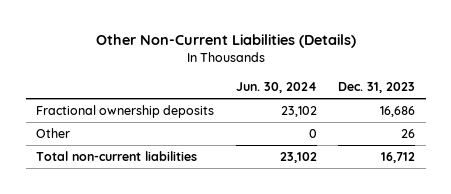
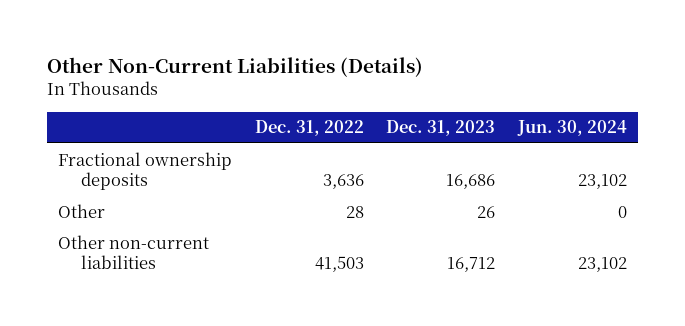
none -> [254,120,364,137] Dec. 31, 2022
[36,151,198,162] Total non-current liabilities -> [58,234,210,270] Other non-current liabilities

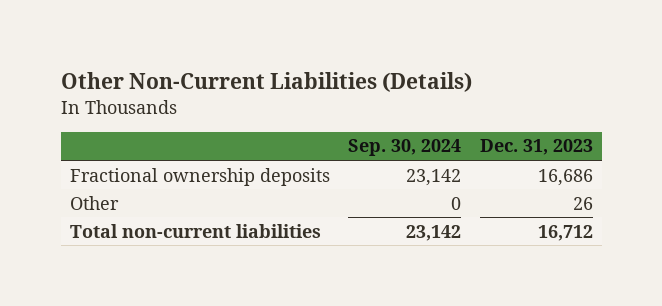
[254,120,364,137] Dec. 31, 2022 -> none
[516,120,627,137] Jun. 30, 2024 -> none
none -> [348,139,462,157] Sep. 30, 2024
[58,234,210,270] Other non-current liabilities -> [69,223,321,238] Total non-current liabilities

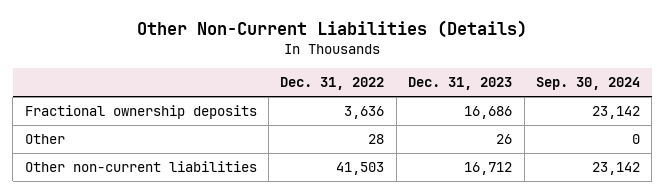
none -> [280,77,385,91] Dec. 31, 2022
[69,223,321,238] Total non-current liabilities -> [24,161,257,173] Other non-current liabilities

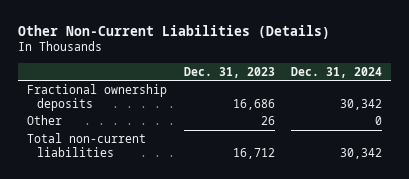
[280,77,385,91] Dec. 31, 2022 -> none
[535,77,640,91] Sep. 30, 2024 -> none
none -> [291,66,383,78] Dec. 31, 2024
[24,161,257,173] Other non-current liabilities -> [26,132,146,157] Total non-current liabilities

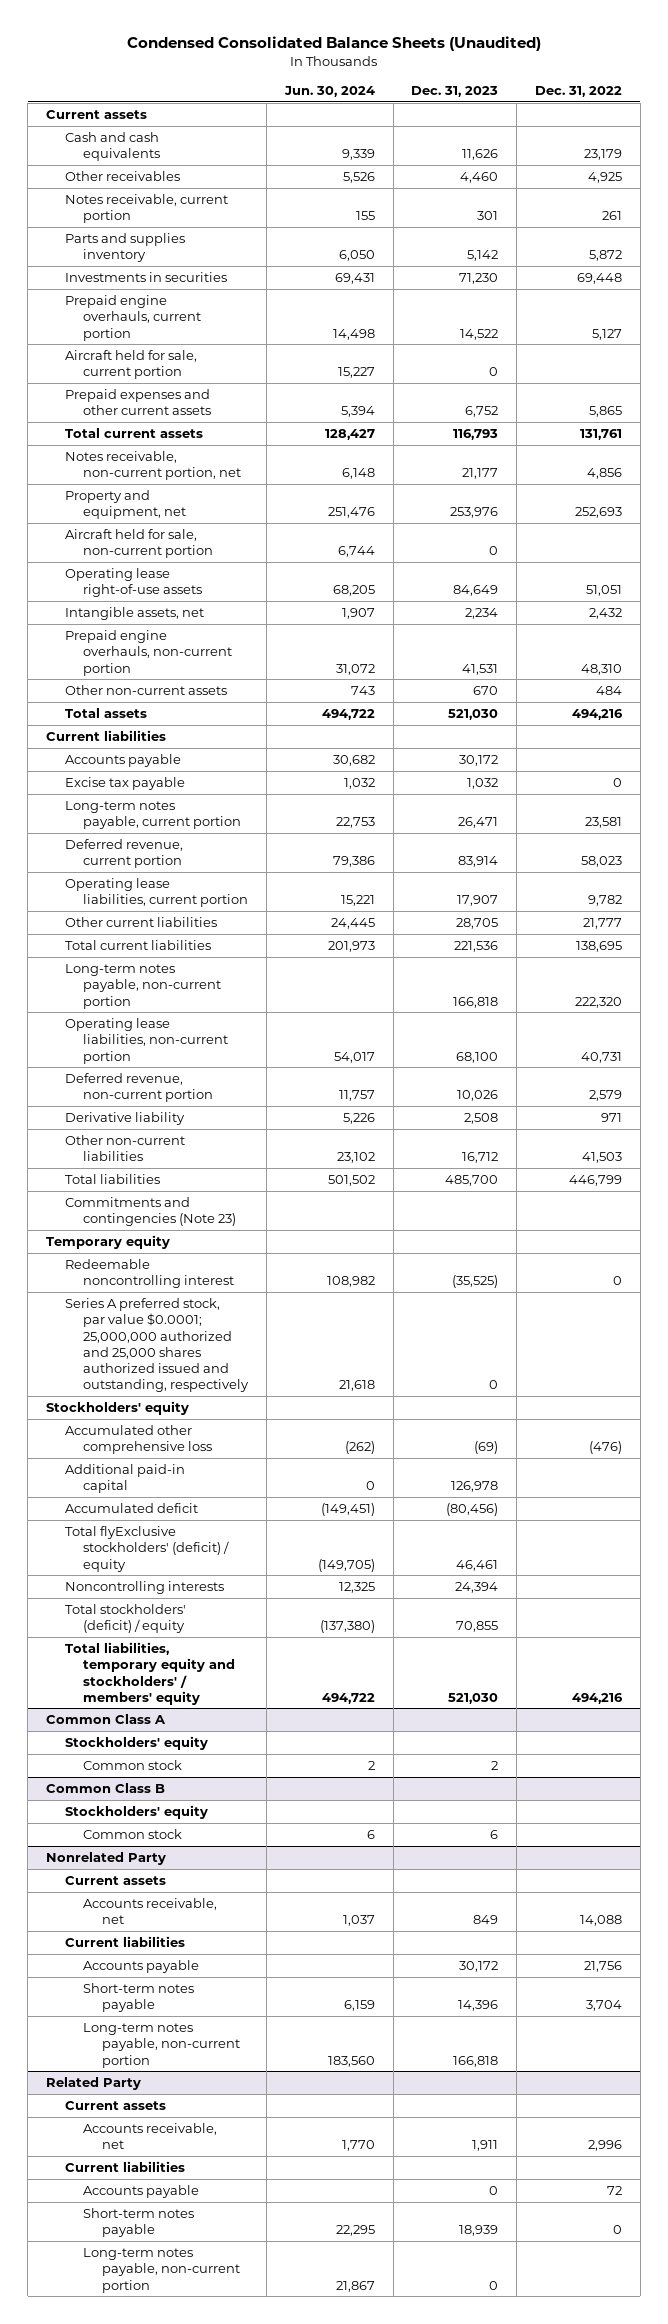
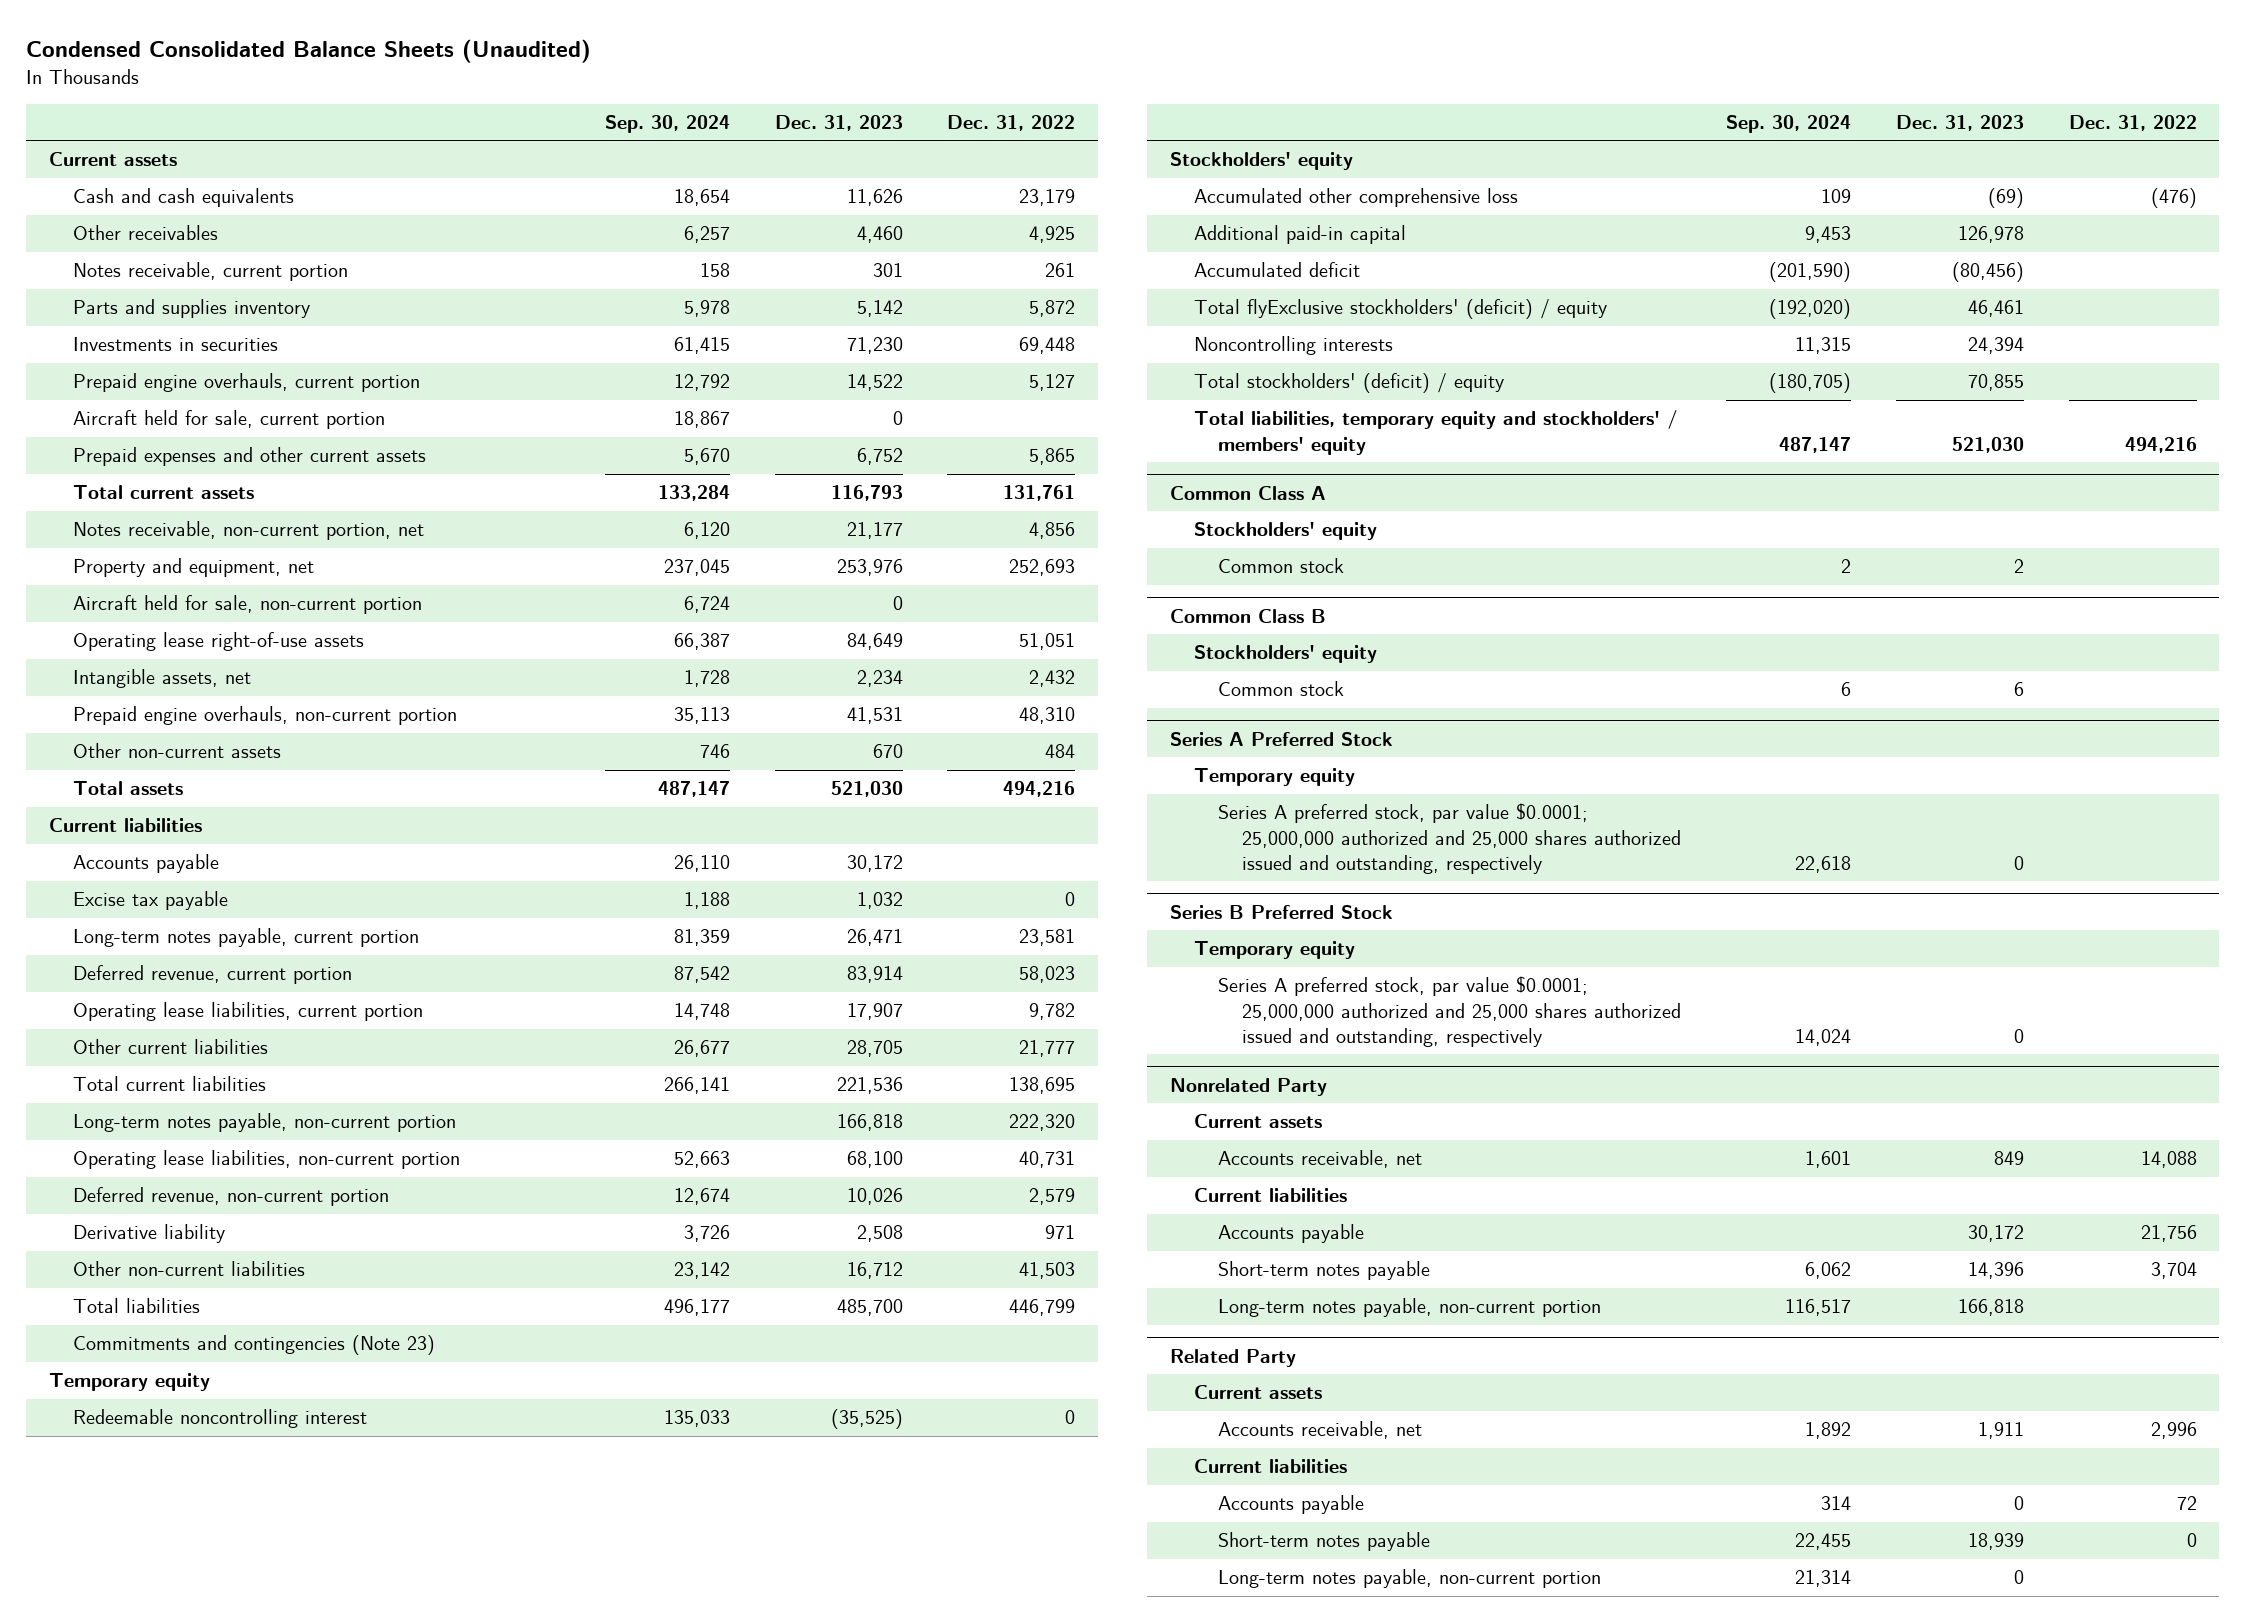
[283,86,375,98] Jun. 30, 2024 -> none
none -> [604,114,730,133] Sep. 30, 2024
[64,1297,250,1393] Series A preferred stock, par value $0.0001; 25,000,000 authorized and 25,000 shares authorized issued and outstanding, respectively -> none
none -> [1169,731,1393,746] Series A Preferred Stock
none -> [1193,768,1355,787] Temporary equity
none -> [1218,803,1682,874] Series A preferred stock, par value $0.0001; 25,000,000 authorized and 25,000 shares authorized issued and outstanding, respectively
none -> [1169,904,1393,919] Series B Preferred Stock
none -> [1193,941,1355,960] Temporary equity
none -> [1218,976,1682,1047] Series A preferred stock, par value $0.0001; 25,000,000 authorized and 25,000 shares authorized issued and outstanding, respectively

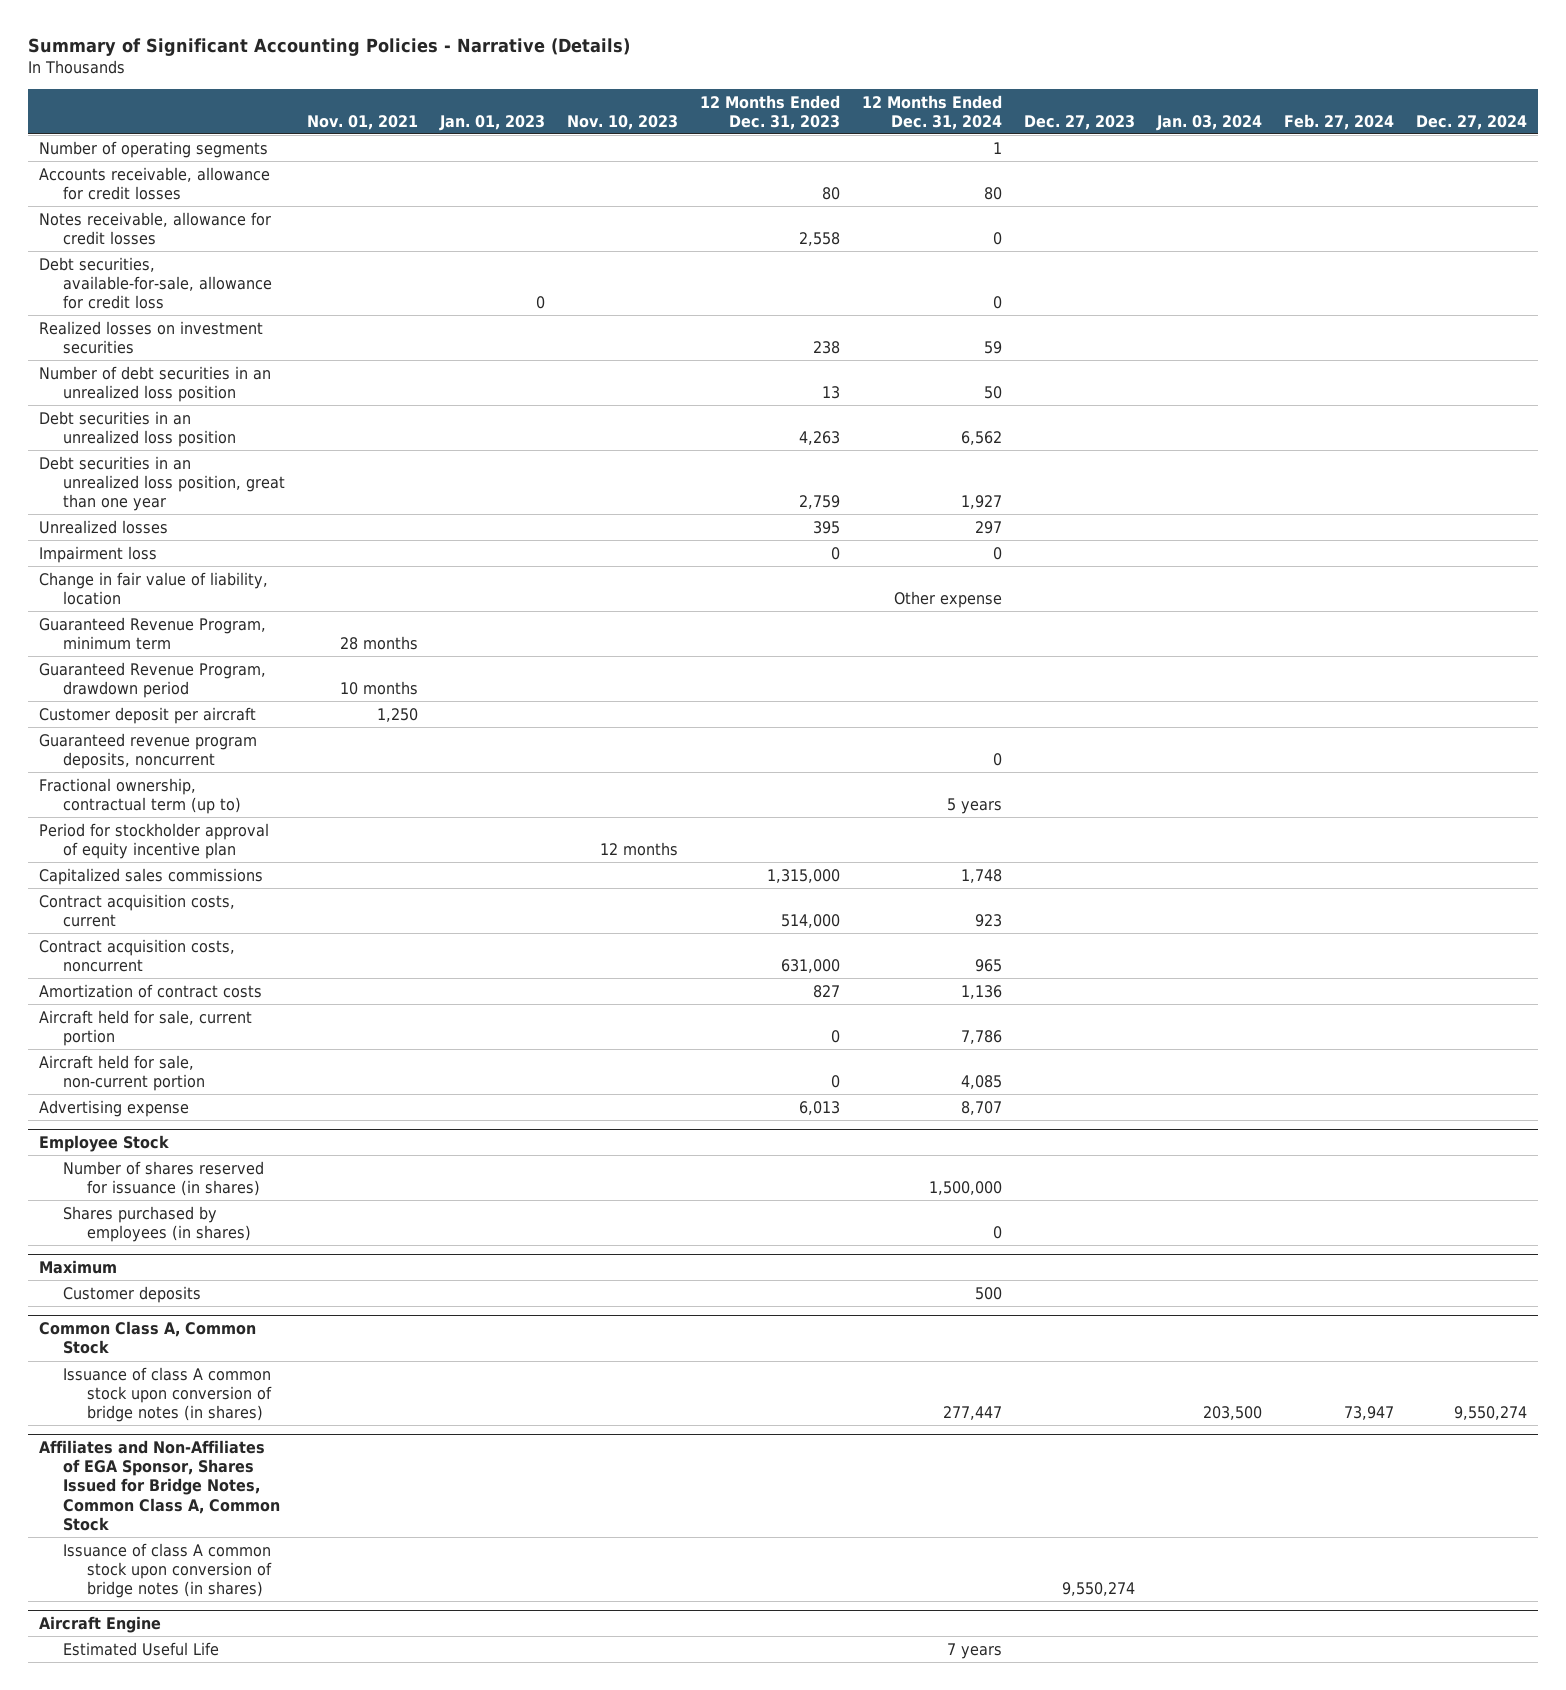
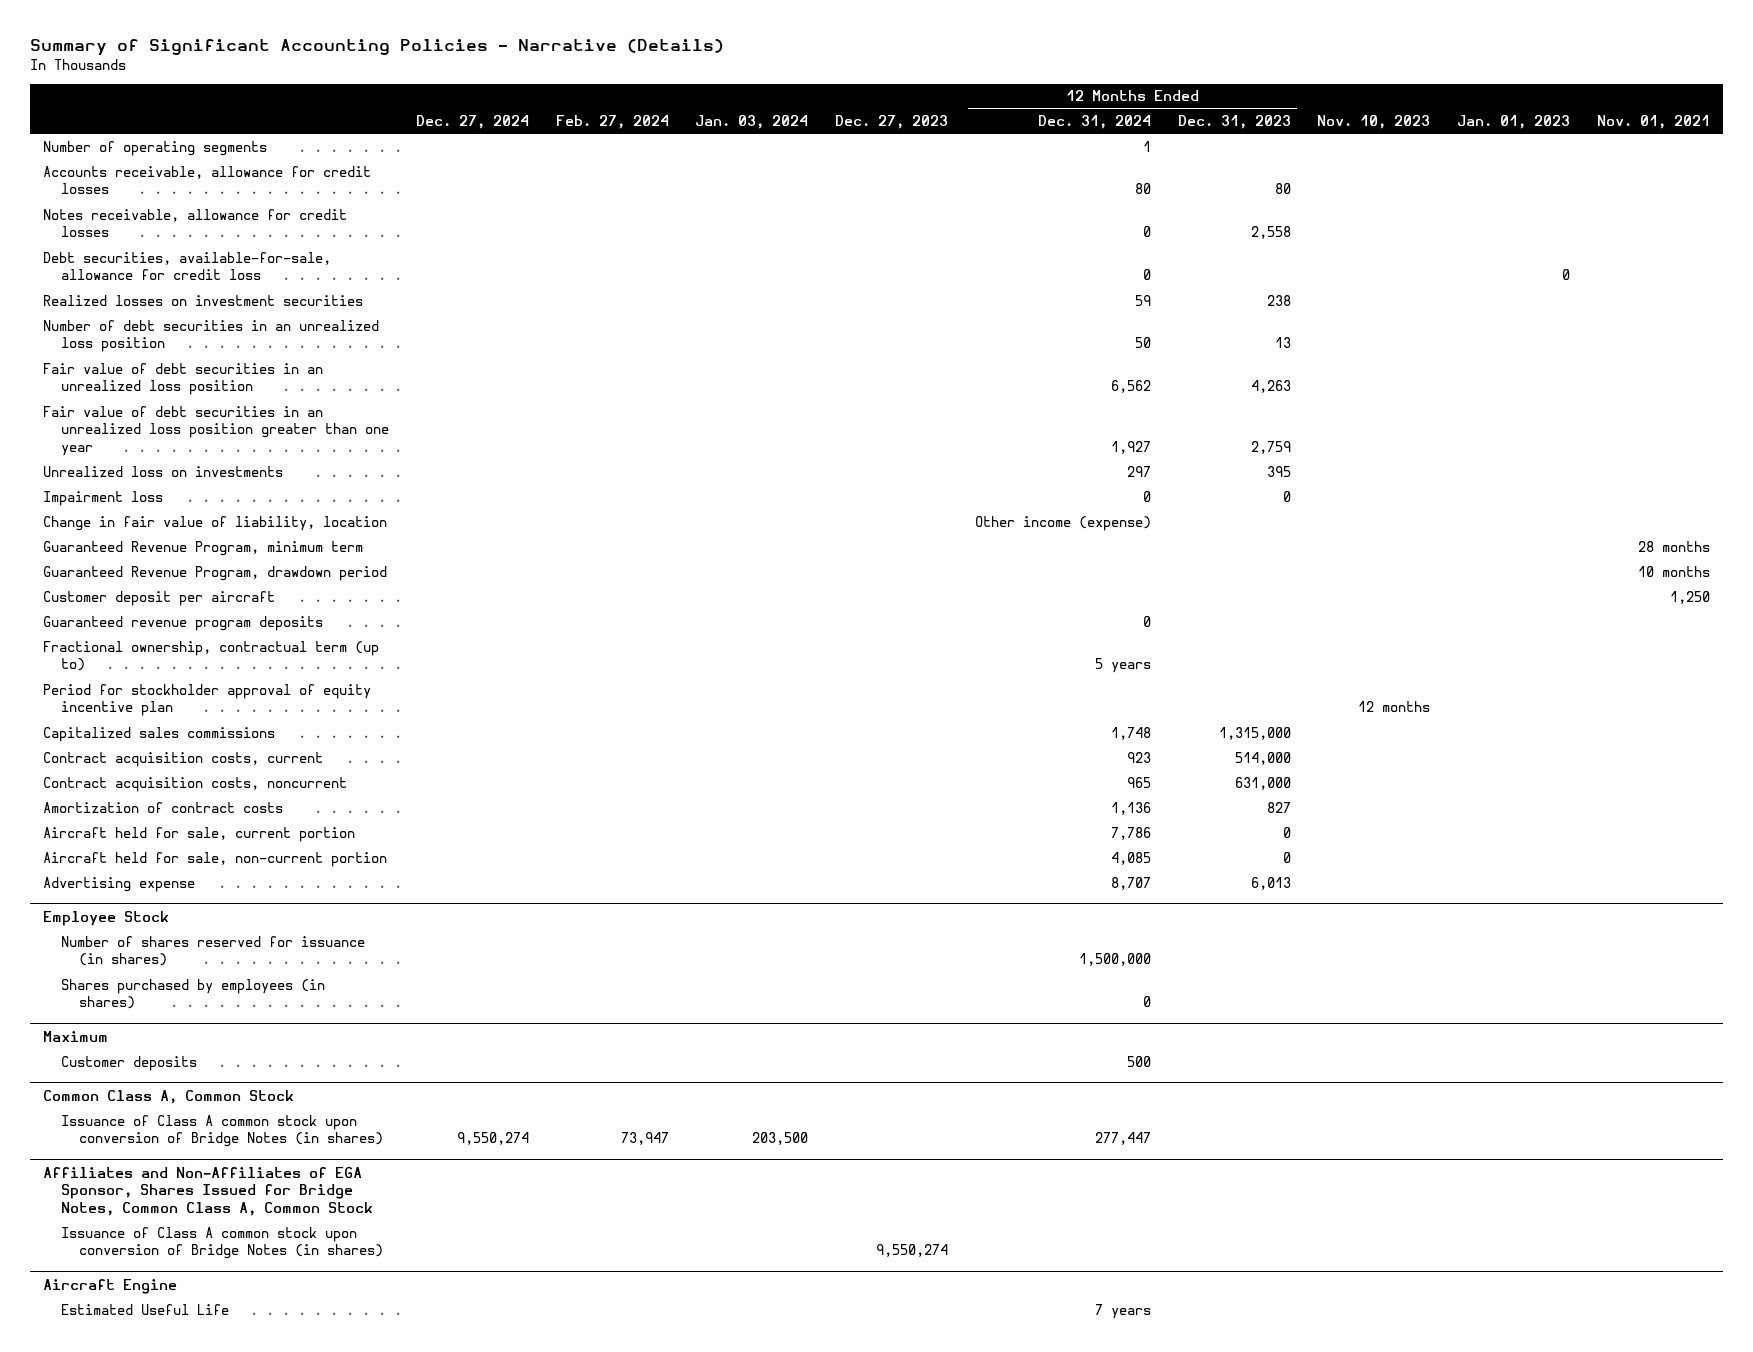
[38,410,237,447] Debt securities in an unrealized loss position -> [43,362,324,396] Fair value of debt securities in an unrealized loss position
[38,455,286,511] Debt securities in an unrealized loss position, great than one year -> [43,405,389,457] Fair value of debt securities in an unrealized loss position greater than one year
[38,519,168,534] Unrealized losses -> [43,465,284,477] Unrealized loss on investments
[894,590,1003,608] Other expense -> [974,515,1151,531] Other income (expense)
[38,732,257,769] Guaranteed revenue program deposits, noncurrent -> [43,615,324,631] Guaranteed revenue program deposits
[63,1366,273,1422] Issuance of class A common stock upon conversion of bridge notes (in shares) -> [60,1114,383,1148] Issuance of Class A common stock upon conversion of Bridge Notes (in shares)
[63,1542,273,1598] Issuance of class A common stock upon conversion of bridge notes (in shares) -> [60,1226,383,1260] Issuance of Class A common stock upon conversion of Bridge Notes (in shares)

